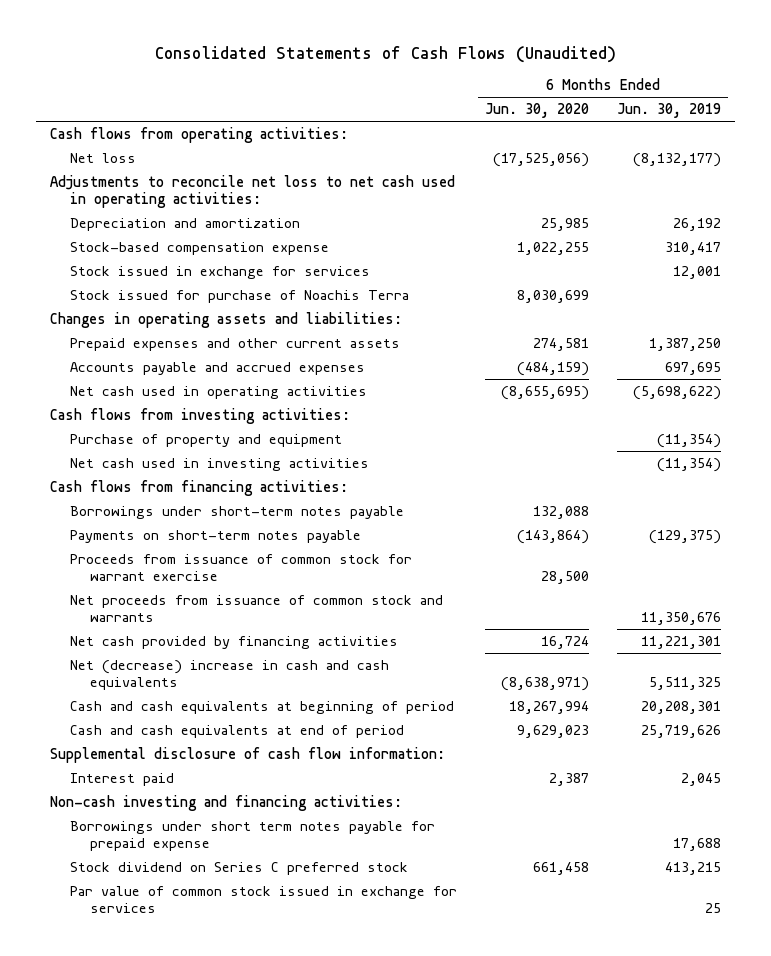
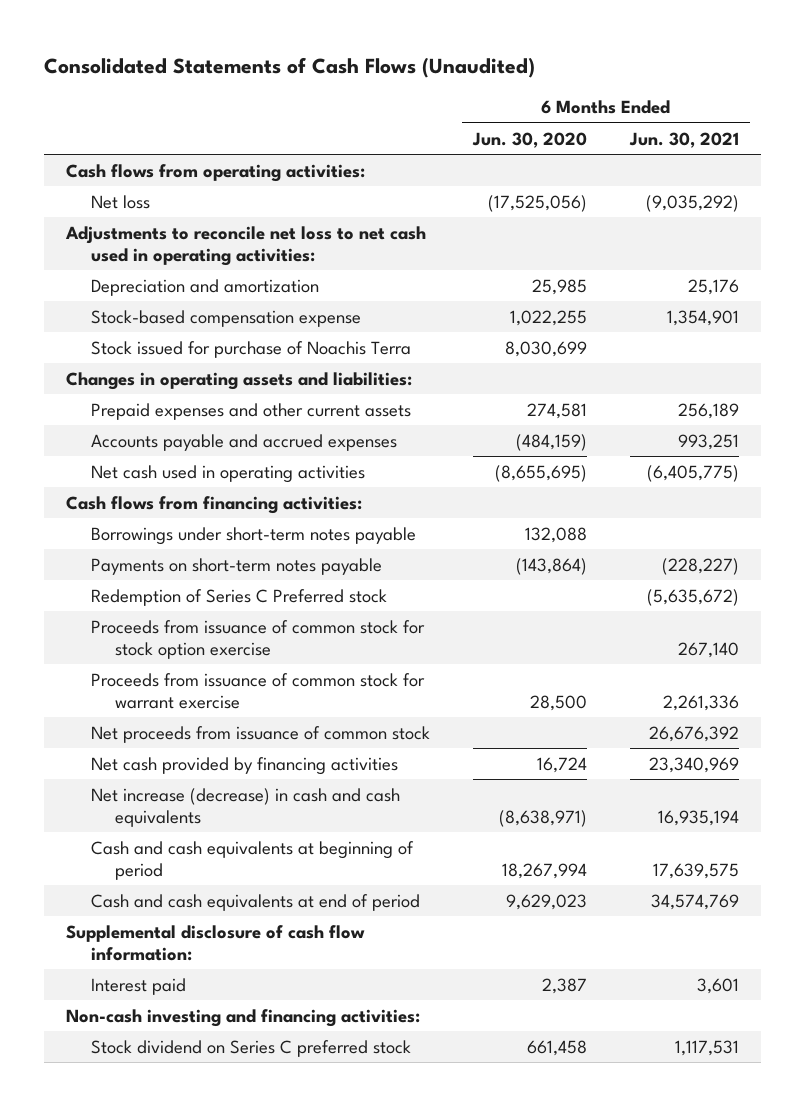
[617,103,722,119] Jun. 30, 2019 -> none
none -> [629,131,740,148] Jun. 30, 2021
[69,266,370,280] Stock issued in exchange for services -> none
[49,408,350,425] Cash flows from investing activities: -> none
[69,434,342,448] Purchase of property and equipment -> none
[69,458,369,472] Net cash used in investing activities -> none
none -> [90,588,387,606] Redemption of Series C Preferred stock
none -> [90,619,425,659] Proceeds from issuance of common stock for stock option exercise
[69,595,443,623] Net proceeds from issuance of common stock and warrants -> [90,725,430,743] Net proceeds from issuance of common stock
[69,660,389,691] Net (decrease) increase in cash and cash equivalents -> [90,787,400,827] Net increase (decrease) in cash and cash equivalents
[69,821,435,852] Borrowings under short term notes payable for prepaid expense -> none
[69,886,457,914] Par value of common stock issued in exchange for services -> none

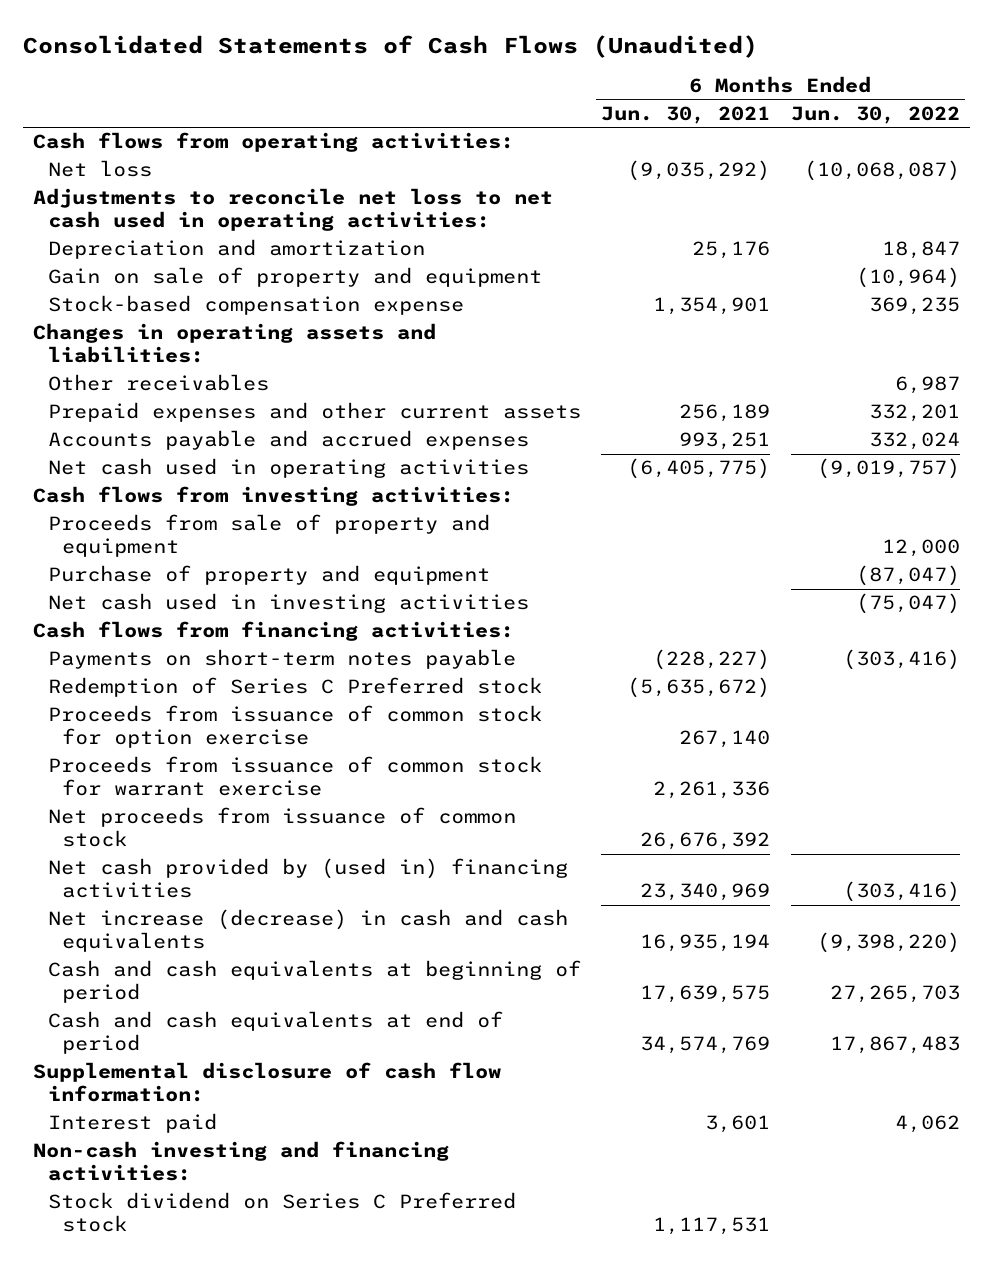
[471,131,587,148] Jun. 30, 2020 -> none
none -> [790,105,960,124] Jun. 30, 2022
none -> [47,267,542,288] Gain on sale of property and equipment
[90,340,411,358] Stock issued for purchase of Noachis Terra -> none
none -> [47,374,269,392] Other receivables
none -> [33,486,515,507] Cash flows from investing activities:
none -> [47,514,490,558] Proceeds from sale of property and equipment
none -> [47,565,490,586] Purchase of property and equipment
none -> [47,593,529,614] Net cash used in investing activities
[90,526,416,545] Borrowings under short-term notes payable -> none
[90,619,425,659] Proceeds from issuance of common stock for stock option exercise -> [47,705,542,749] Proceeds from issuance of common stock for option exercise
[90,756,398,775] Net cash provided by financing activities -> [47,858,568,899] Net cash provided by (used in) financing activities
[90,1039,411,1057] Stock dividend on Series C preferred stock -> [47,1192,516,1233] Stock dividend on Series C Preferred stock

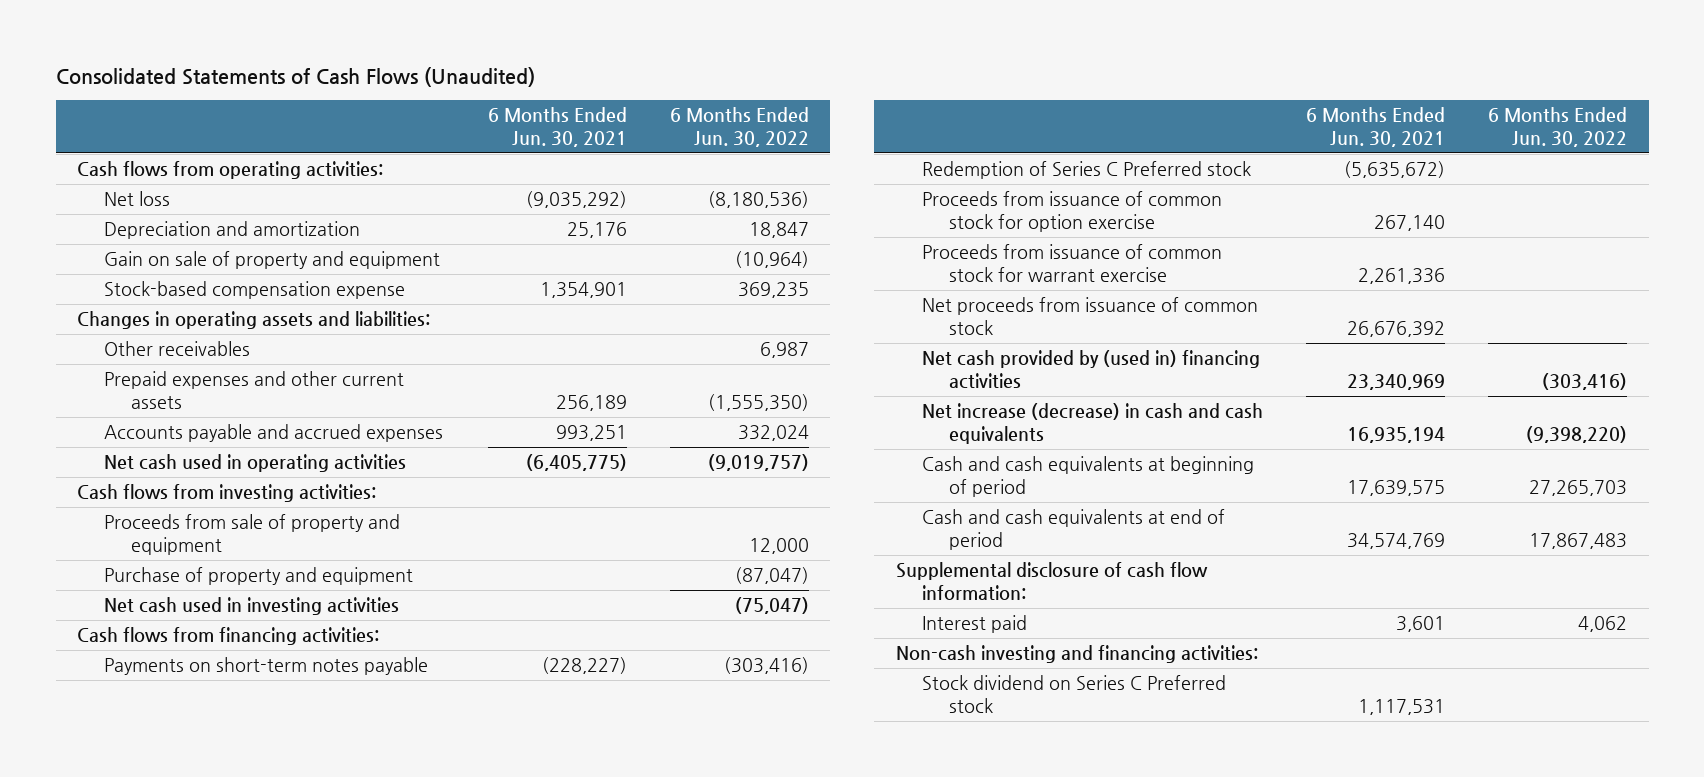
[33,188,554,232] Adjustments to reconcile net loss to net cash used in operating activities: -> none
[803,160,960,182] (10,068,087) -> [707,191,809,209] (8,180,536)
[868,404,960,423] 332,201 -> [707,393,809,411] (1,555,350)

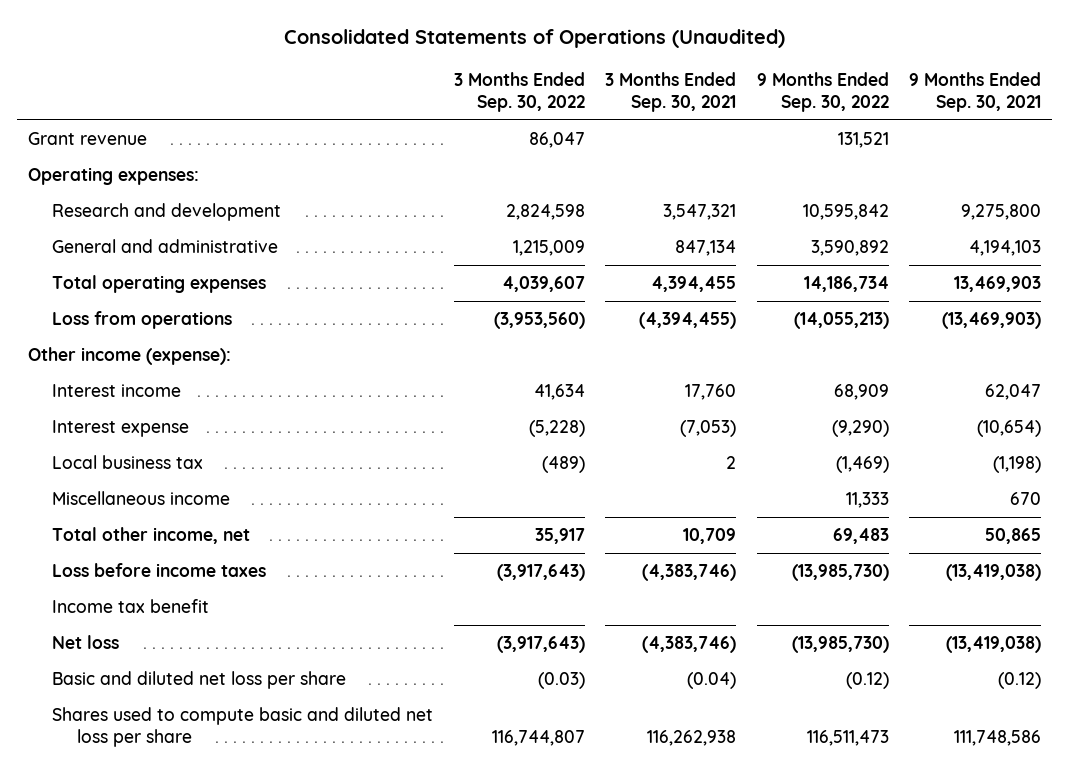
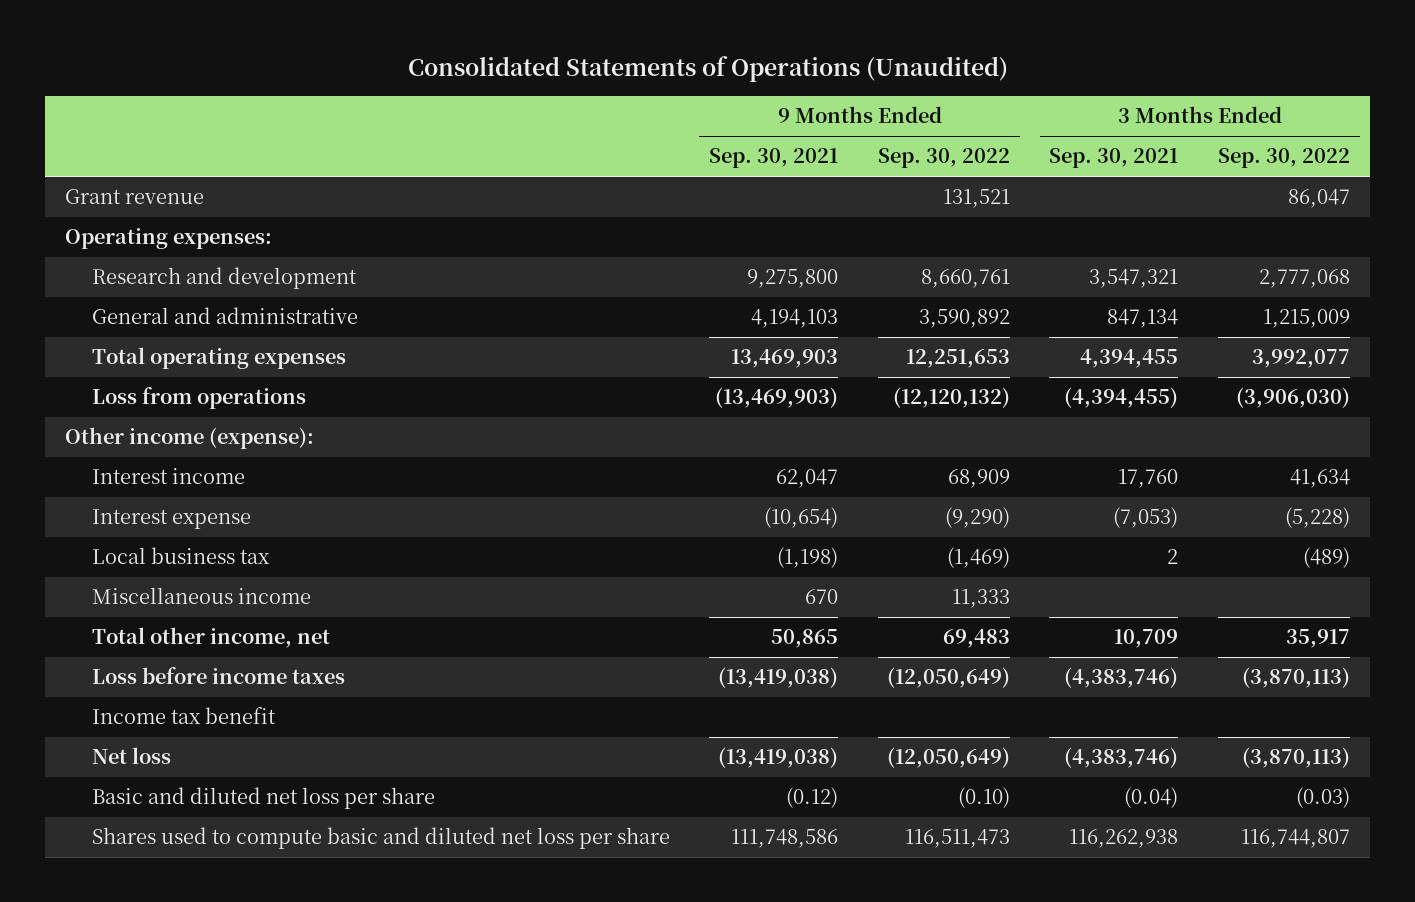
[505,204,585,221] 2,824,598 -> [1258,269,1350,289] 2,777,068
[802,204,889,221] 10,595,842 -> [920,269,1010,289] 8,660,761
[501,276,585,293] 4,039,607 -> [1251,349,1350,369] 3,992,077
[803,276,889,293] 14,186,734 -> [905,349,1010,369] 12,251,653
[493,312,585,330] (3,953,560) -> [1235,387,1350,409] (3,906,030)
[793,312,889,330] (14,055,213) -> [892,387,1010,409] (12,120,132)
[496,564,585,582] (3,917,643) -> [1241,667,1350,689] (3,870,113)
[791,564,889,582] (13,985,730) -> [886,667,1010,689] (12,050,649)
[496,636,585,654] (3,917,643) -> [1241,747,1350,769] (3,870,113)
[791,636,889,654] (13,985,730) -> [886,747,1010,769] (12,050,649)
[845,672,889,690] (0.12) -> [957,787,1010,809] (0.10)

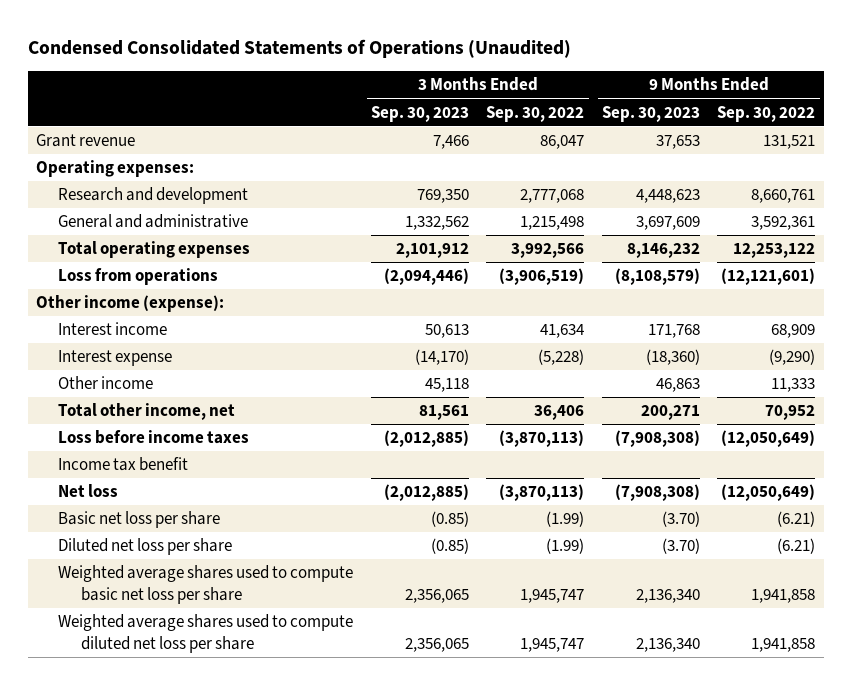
[407,56,1008,83] Consolidated Statements of Operations (Unaudited) -> [27,38,571,58] Condensed Consolidated Statements of Operations (Unaudited)
[709,148,839,169] Sep. 30, 2021 -> none
[1049,148,1179,169] Sep. 30, 2021 -> none
none -> [370,105,469,122] Sep. 30, 2023
none -> [601,105,700,122] Sep. 30, 2023
[918,309,1010,329] 3,590,892 -> [751,216,816,231] 3,592,361
[1262,309,1350,329] 1,215,009 -> [520,216,585,231] 1,215,498
[905,349,1010,369] 12,251,653 -> [733,243,816,259] 12,253,122
[1251,349,1350,369] 3,992,077 -> [511,243,585,259] 3,992,566
[892,387,1010,409] (12,120,132) -> [721,268,816,286] (12,121,601)
[1235,387,1350,409] (3,906,030) -> [499,268,585,286] (3,906,519)
[91,547,270,565] Local business tax -> none
[91,587,311,605] Miscellaneous income -> [58,376,154,390] Other income
[942,629,1010,649] 69,483 -> [765,405,816,421] 70,952
[1285,629,1350,649] 35,917 -> [534,405,585,421] 36,406
[91,787,435,810] Basic and diluted net loss per share -> [58,511,221,529] Basic net loss per share
[957,787,1010,809] (0.10) -> [777,511,816,528] (6.21)
[1295,787,1350,809] (0.03) -> [546,511,585,528] (1.99)
none -> [58,538,233,556] Diluted net loss per share
[91,827,670,850] Shares used to compute basic and diluted net loss per share -> [58,565,354,604] Weighted average shares used to compute basic net loss per share
[904,829,1010,849] 116,511,473 -> [751,588,816,603] 1,941,858
[1240,829,1350,849] 116,744,807 -> [520,588,585,603] 1,945,747
none -> [58,614,354,653] Weighted average shares used to compute diluted net loss per share

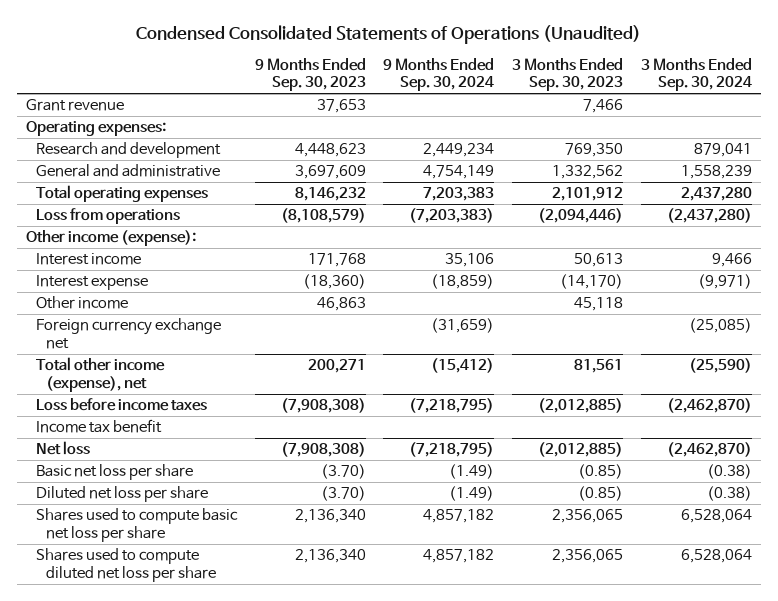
[486,105,585,122] Sep. 30, 2022 -> none
[717,105,816,122] Sep. 30, 2022 -> none
none -> [383,57,495,92] 9 Months Ended Sep. 30, 2024
none -> [641,57,753,92] 3 Months Ended Sep. 30, 2024
none -> [35,318,221,349] Foreign currency exchange net
[58,403,236,421] Total other income, net -> [35,357,165,392] Total other income (expense), net
[58,565,354,604] Weighted average shares used to compute basic net loss per share -> [35,508,238,542] Shares used to compute basic net loss per share
[58,614,354,653] Weighted average shares used to compute diluted net loss per share -> [35,548,216,582] Shares used to compute diluted net loss per share

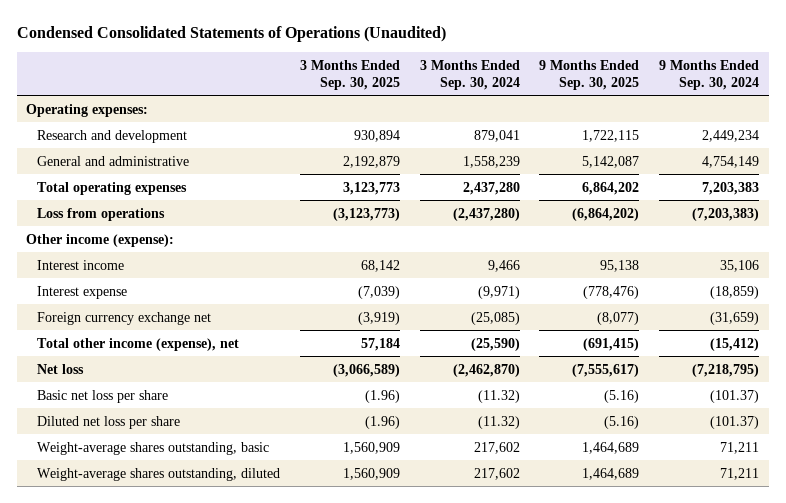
[254,57,366,92] 9 Months Ended Sep. 30, 2023 -> none
[512,57,624,92] 3 Months Ended Sep. 30, 2023 -> none
none -> [299,59,400,90] 3 Months Ended Sep. 30, 2025
none -> [539,59,640,90] 9 Months Ended Sep. 30, 2025
[25,99,124,112] Grant revenue -> none
[35,296,128,310] Other income -> none
[35,398,207,412] Loss before income taxes -> none
[35,419,162,434] Income tax benefit -> none
[35,508,238,542] Shares used to compute basic net loss per share -> none
[35,548,216,582] Shares used to compute diluted net loss per share -> none
[449,464,495,480] (1.49) -> [710,389,760,403] (101.37)
[707,464,753,480] (0.38) -> [477,389,520,403] (11.32)
[449,486,495,502] (1.49) -> [710,415,760,429] (101.37)
[707,486,753,502] (0.38) -> [477,415,520,429] (11.32)
none -> [37,441,270,455] Weight-average shares outstanding, basic
none -> [37,467,281,481] Weight-average shares outstanding, diluted

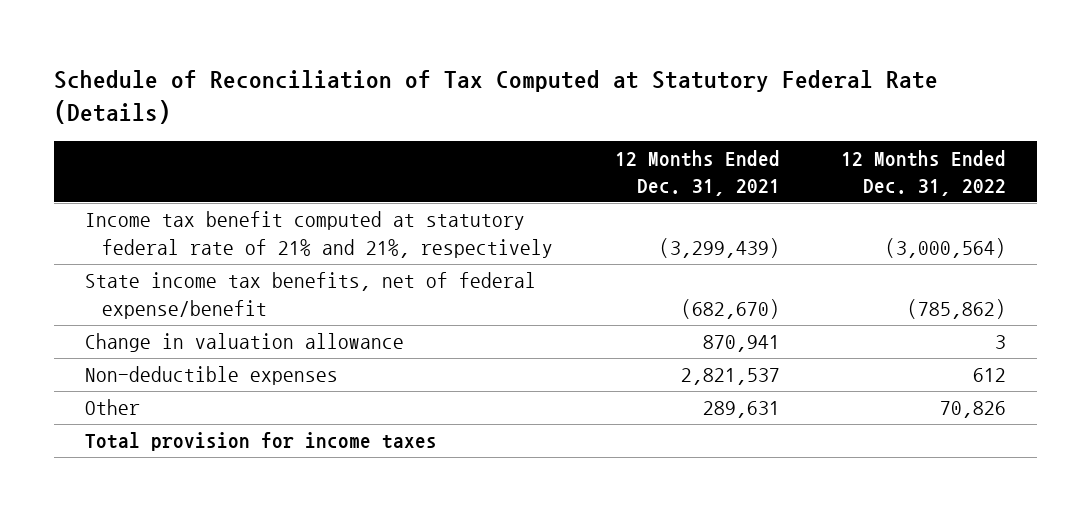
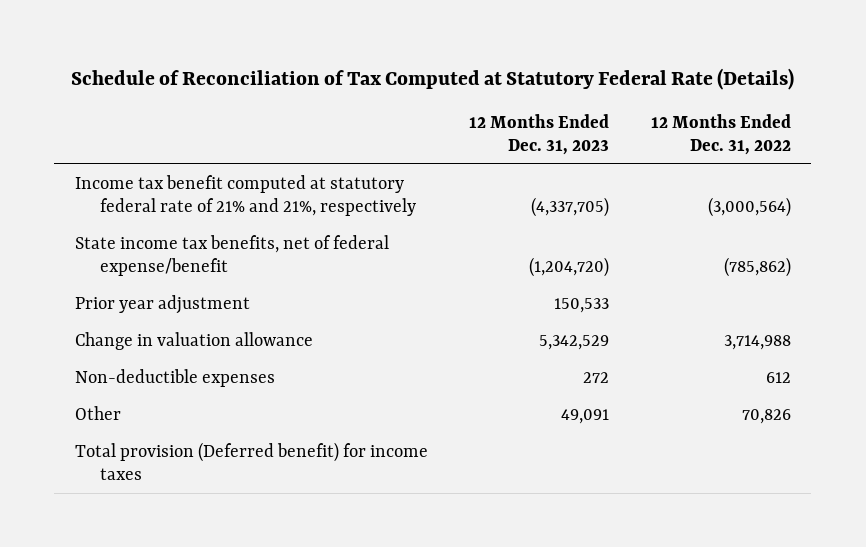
[614,149,780,197] 12 Months Ended Dec. 31, 2021 -> none
none -> [469,114,610,155] 12 Months Ended Dec. 31, 2023
none -> [74,295,250,315] Prior year adjustment
[995,335,1007,350] 3 -> [723,335,791,351] 3,714,988
[85,432,438,452] Total provision for income taxes -> [74,442,428,480] Total provision (Deferred benefit) for income taxes

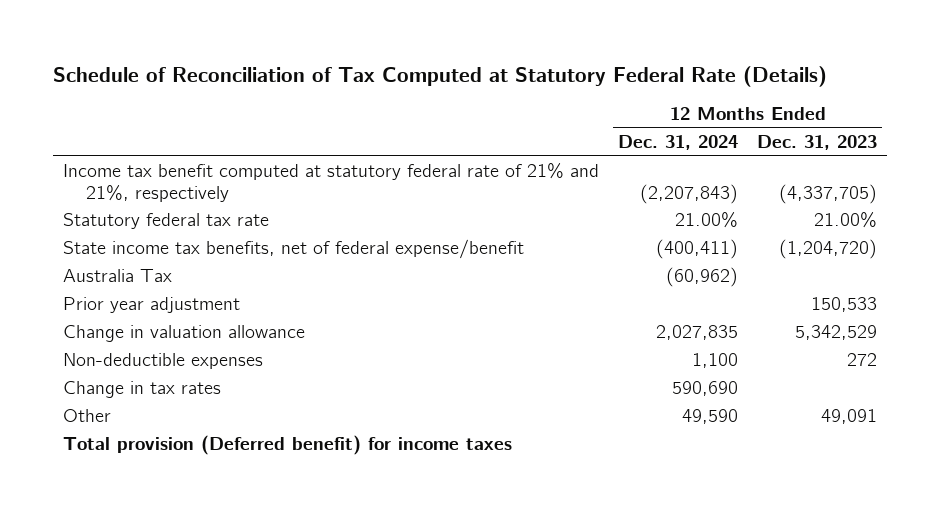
[650,114,791,155] 12 Months Ended Dec. 31, 2022 -> none
none -> [618,135,739,151] Dec. 31, 2024
none -> [62,213,269,230] Statutory federal tax rate
none -> [62,269,172,283] Australia Tax
none -> [62,381,221,399] Change in tax rates

